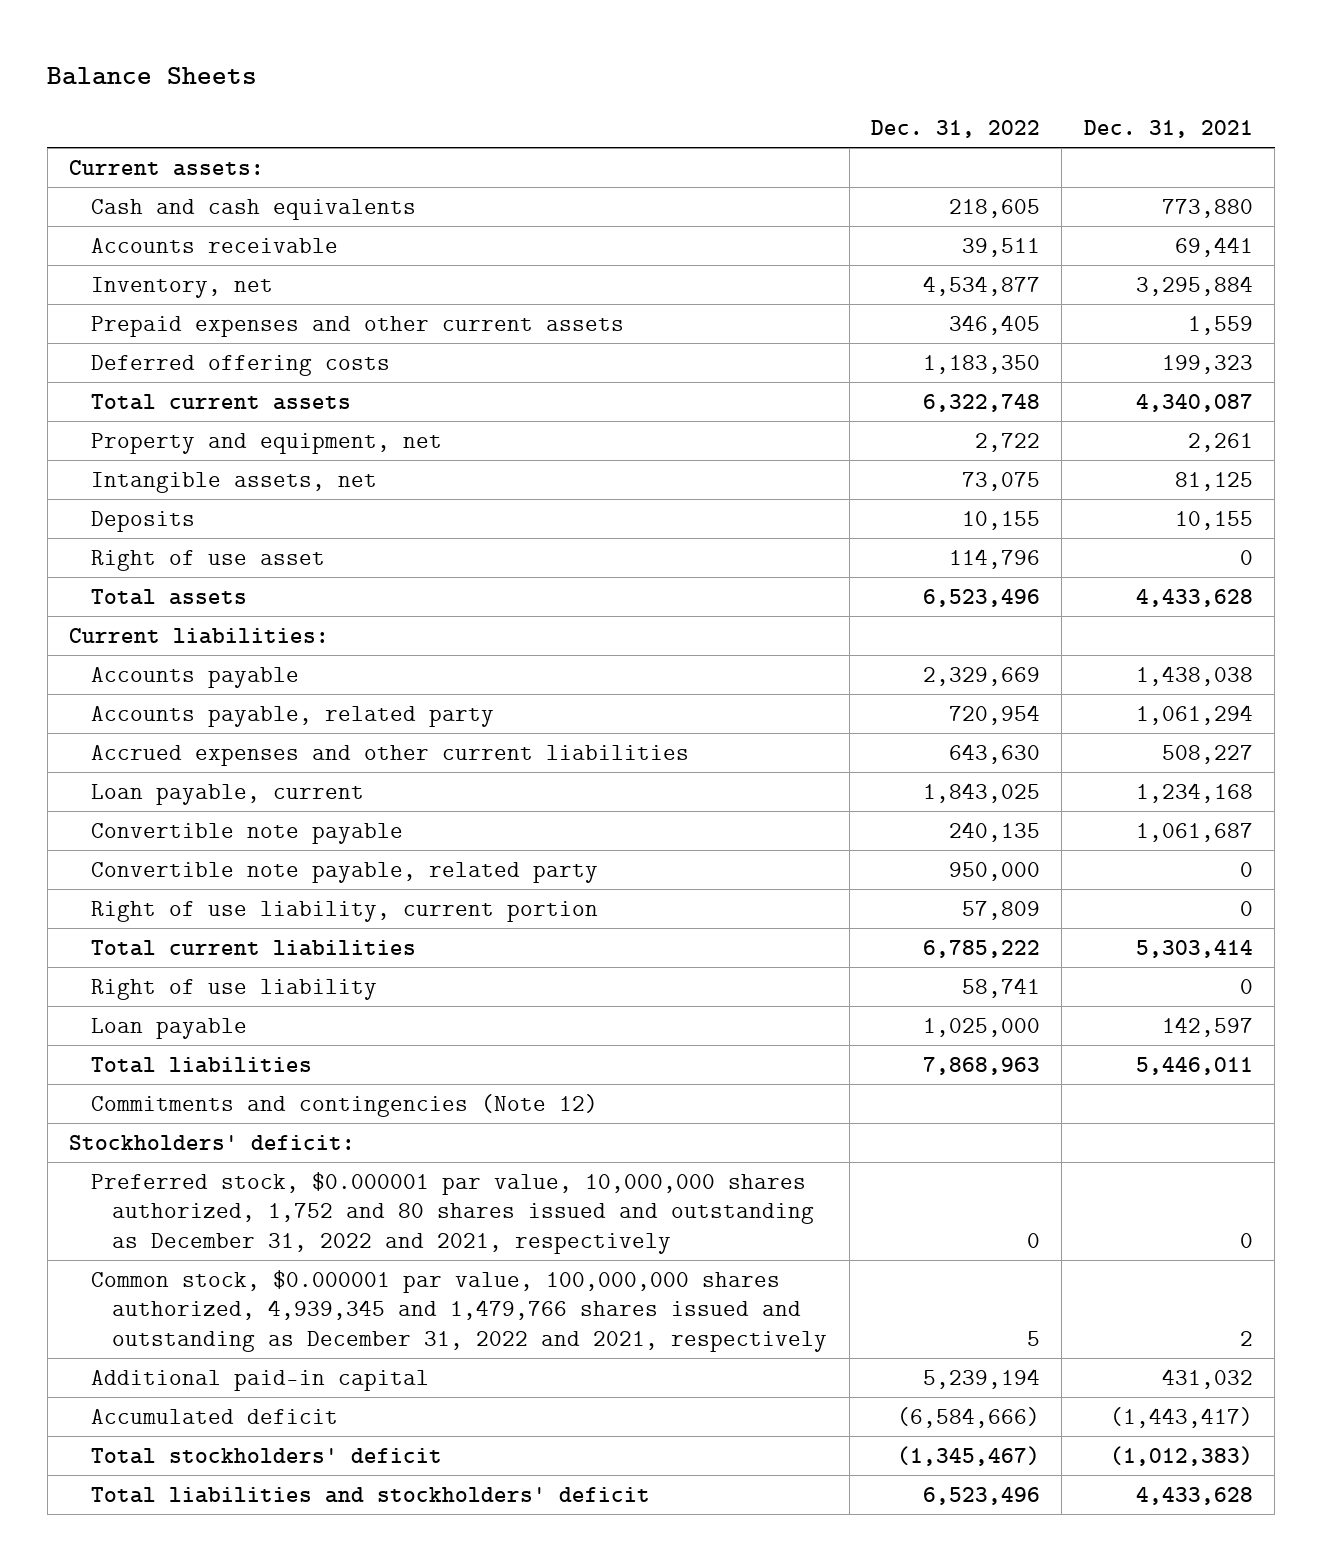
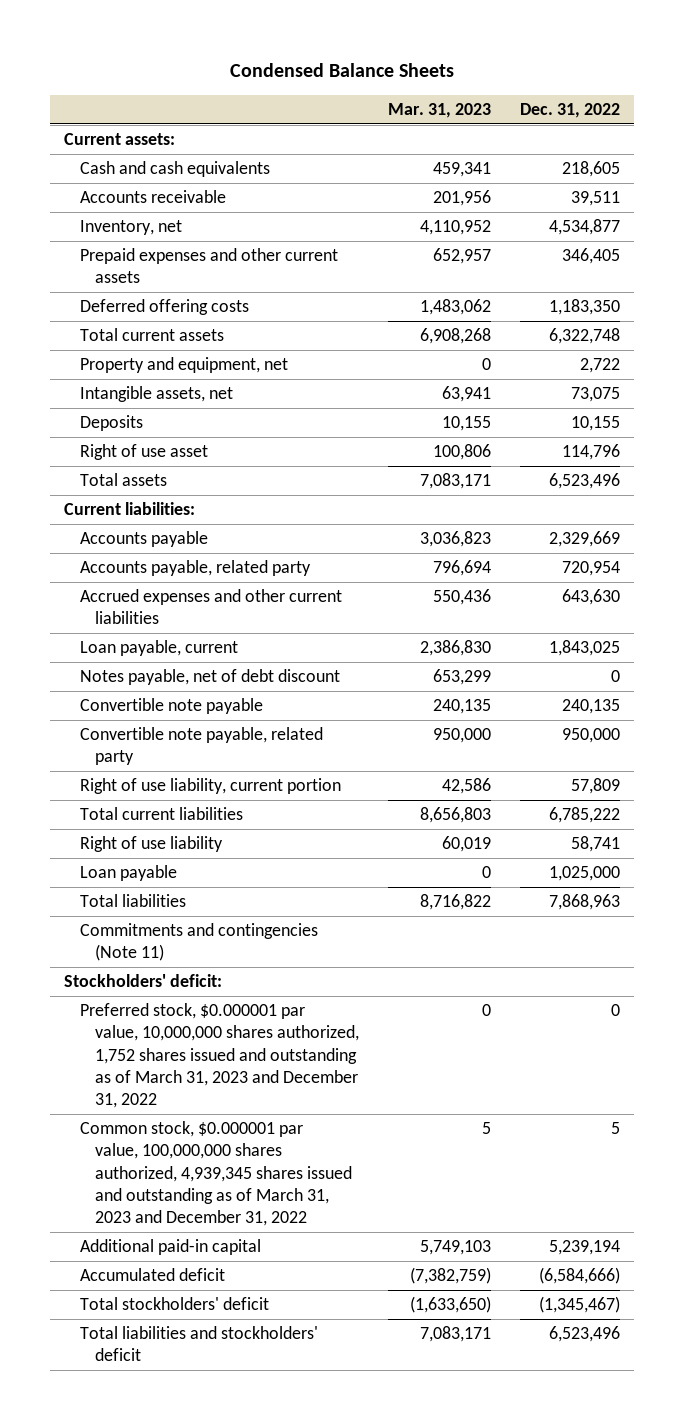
[47,67,258,86] Balance Sheets -> [230,63,455,78] Condensed Balance Sheets
[1083,119,1253,138] Dec. 31, 2021 -> none
none -> [387,102,491,118] Mar. 31, 2023
none -> [79,669,340,686] Notes payable, net of debt discount
[90,1093,598,1117] Commitments and contingencies (Note 12) -> [79,923,318,962] Commitments and contingencies (Note 11)
[90,1171,815,1254] Preferred stock, $0.000001 par value, 10,000,000 shares authorized, 1,752 and 80 shares issued and outstanding as December 31, 2022 and 2021, respectively -> [79,1003,359,1109] Preferred stock, $0.000001 par value, 10,000,000 shares authorized, 1,752 shares issued and outstanding as of March 31, 2023 and December 31, 2022
[90,1269,828,1352] Common stock, $0.000001 par value, 100,000,000 shares authorized, 4,939,345 and 1,479,766 shares issued and outstanding as December 31, 2022 and 2021, respectively -> [79,1121,352,1227] Common stock, $0.000001 par value, 100,000,000 shares authorized, 4,939,345 shares issued and outstanding as of March 31, 2023 and December 31, 2022

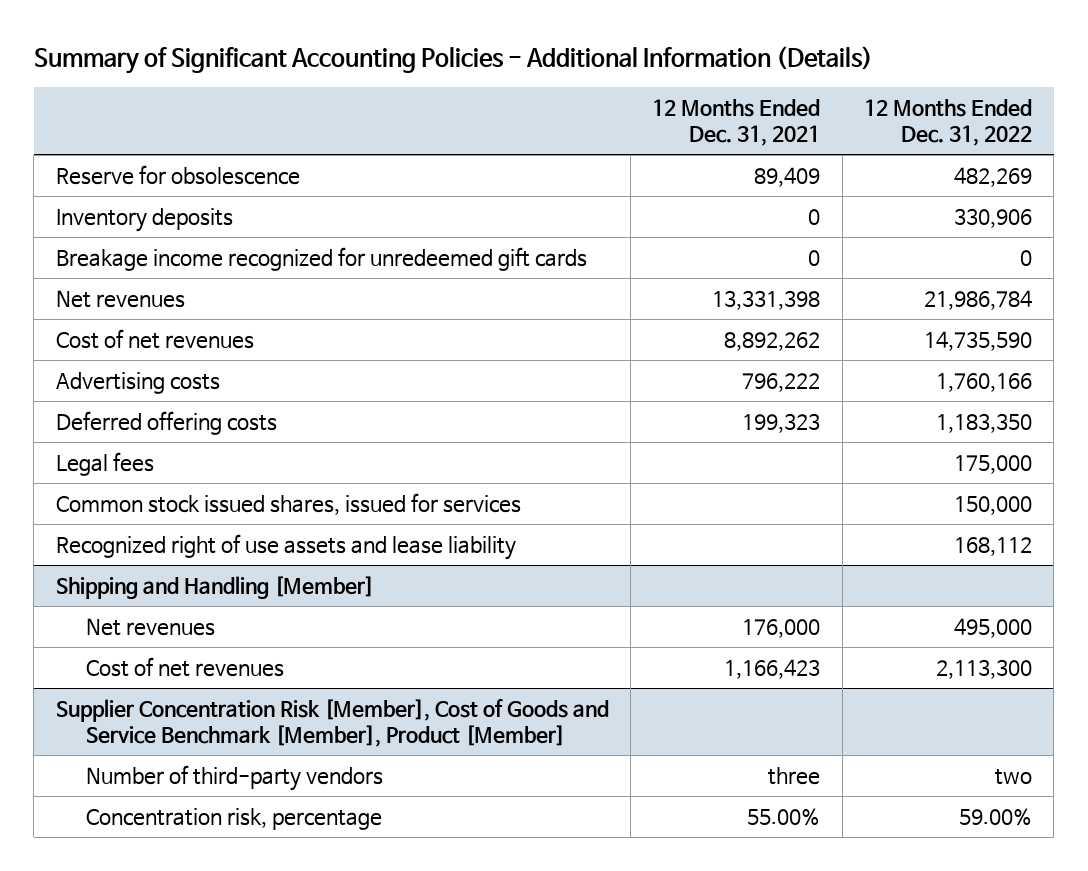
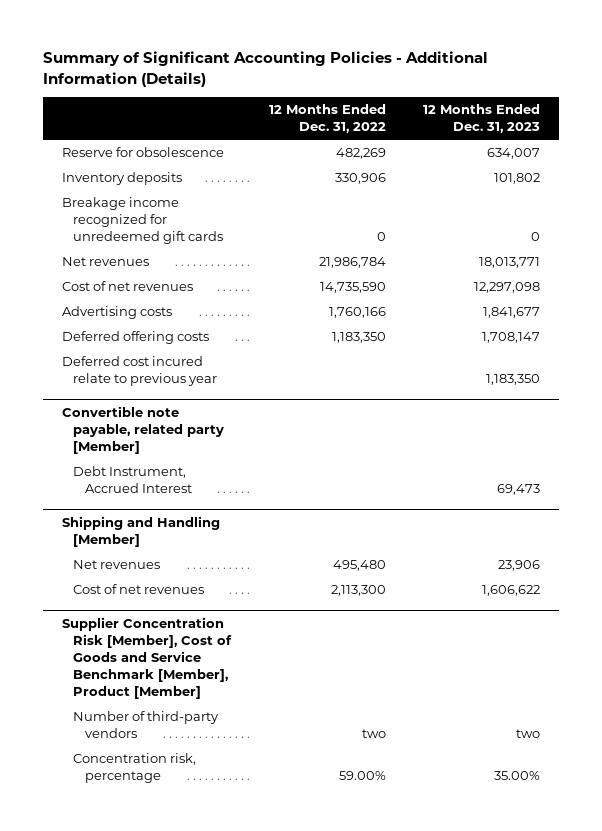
[652,99,821,147] 12 Months Ended Dec. 31, 2021 -> none
none -> [423,104,541,134] 12 Months Ended Dec. 31, 2023
[55,451,154,476] Legal fees -> none
[55,492,521,515] Common stock issued shares, issued for services -> none
[55,533,516,560] Recognized right of use assets and lease liability -> none
none -> [61,356,218,387] Deferred cost incured relate to previous year
none -> [61,405,225,454] Convertible note payable, related party [Member]
none -> [73,466,193,494] Debt Instrument, Accrued Interest
[953,617,1032,638] 495,000 -> [332,560,386,572] 495,480

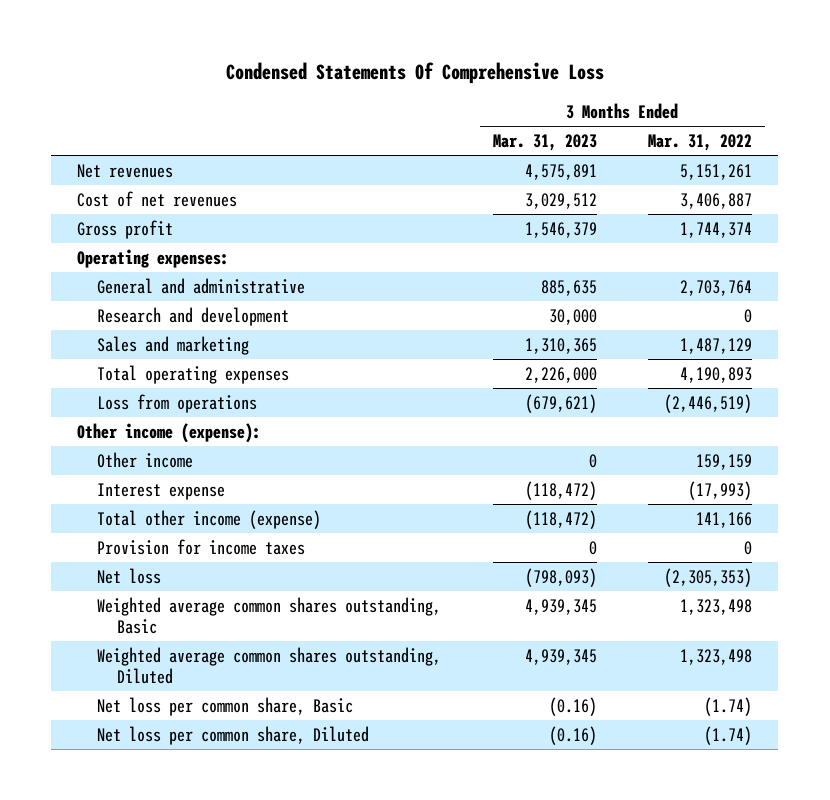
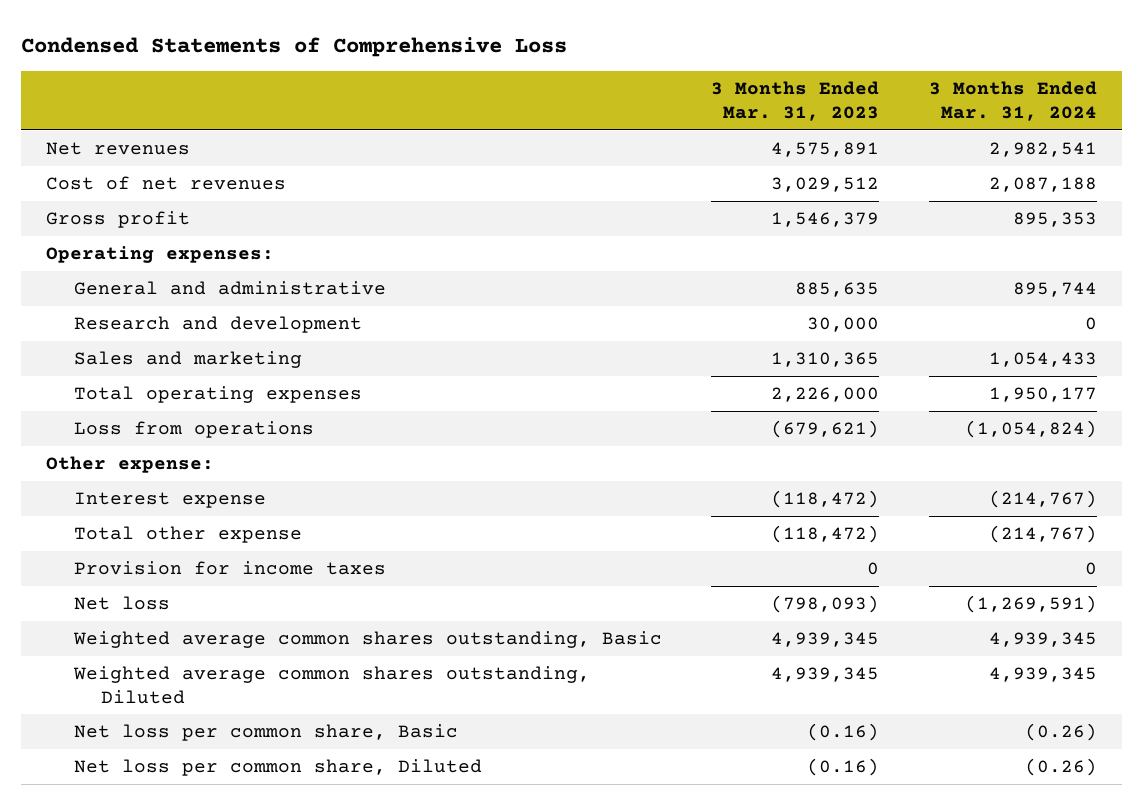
[225,61,604,84] Condensed Statements Of Comprehensive Loss -> [21,36,568,57] Condensed Statements of Comprehensive Loss
[648,134,753,152] Mar. 31, 2022 -> none
none -> [929,81,1098,121] 3 Months Ended Mar. 31, 2024
[96,451,193,468] Other income -> none
[77,422,262,443] Other income (expense): -> [46,455,215,473] Other expense:
[96,509,321,529] Total other income (expense) -> [73,525,302,543] Total other expense

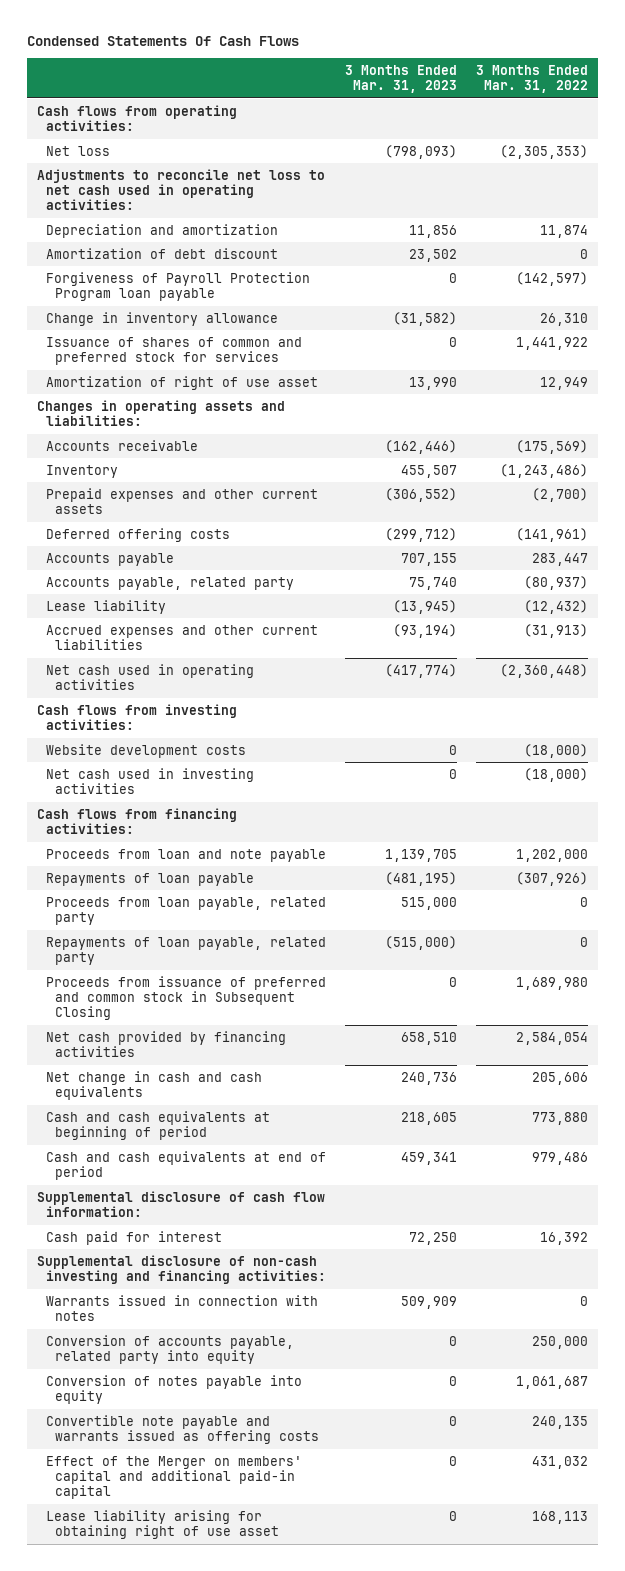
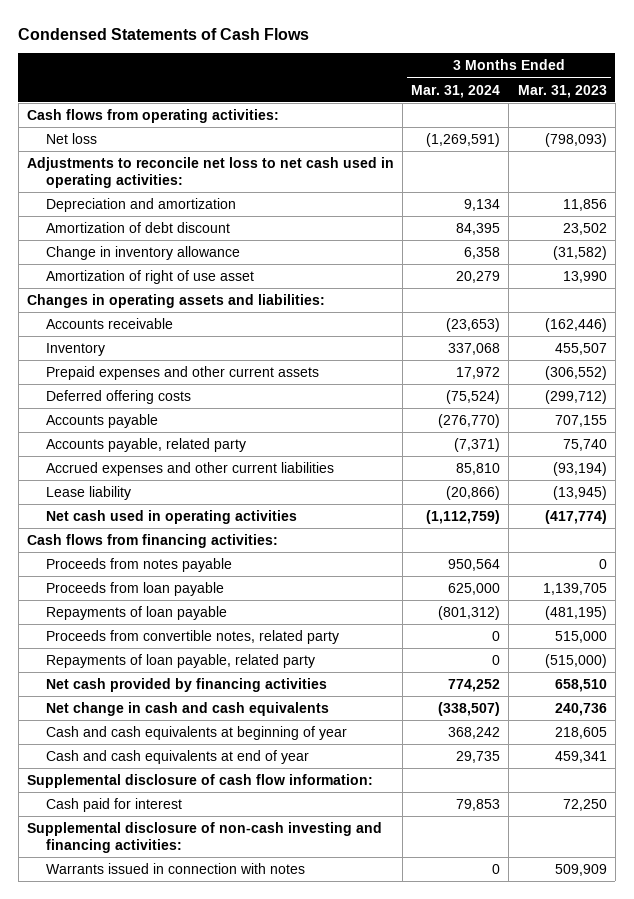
[27,36,300,47] Condensed Statements Of Cash Flows -> [18,27,310,40] Condensed Statements of Cash Flows
[476,65,589,94] 3 Months Ended Mar. 31, 2022 -> none
none -> [411,84,501,98] Mar. 31, 2024
[45,271,310,301] Forgiveness of Payroll Protection Program loan payable -> none
[45,336,302,365] Issuance of shares of common and preferred stock for services -> none
[45,599,166,614] Lease liability -> [45,485,131,500] Lease liability
[36,703,237,730] Cash flows from investing activities: -> none
[45,743,246,758] Website development costs -> none
[45,767,254,794] Net cash used in investing activities -> none
none -> [45,557,232,572] Proceeds from notes payable
[45,848,326,862] Proceeds from loan and note payable -> [45,581,224,596] Proceeds from loan payable
[45,896,326,925] Proceeds from loan payable, related party -> [45,629,339,644] Proceeds from convertible notes, related party
[45,975,326,1021] Proceeds from issuance of preferred and common stock in Subsequent Closing -> none
[45,1110,270,1140] Cash and cash equivalents at beginning of period -> [45,725,347,740] Cash and cash equivalents at beginning of year
[45,1150,326,1180] Cash and cash equivalents at end of period -> [45,749,309,764] Cash and cash equivalents at end of year
[45,1334,294,1364] Conversion of accounts payable, related party into equity -> none
[45,1374,302,1404] Conversion of notes payable into equity -> none
[45,1414,319,1444] Convertible note payable and warrants issued as offering costs -> none
[45,1455,302,1500] Effect of the Merger on members' capital and additional paid-in capital -> none
[45,1509,279,1539] Lease liability arising for obtaining right of use asset -> none

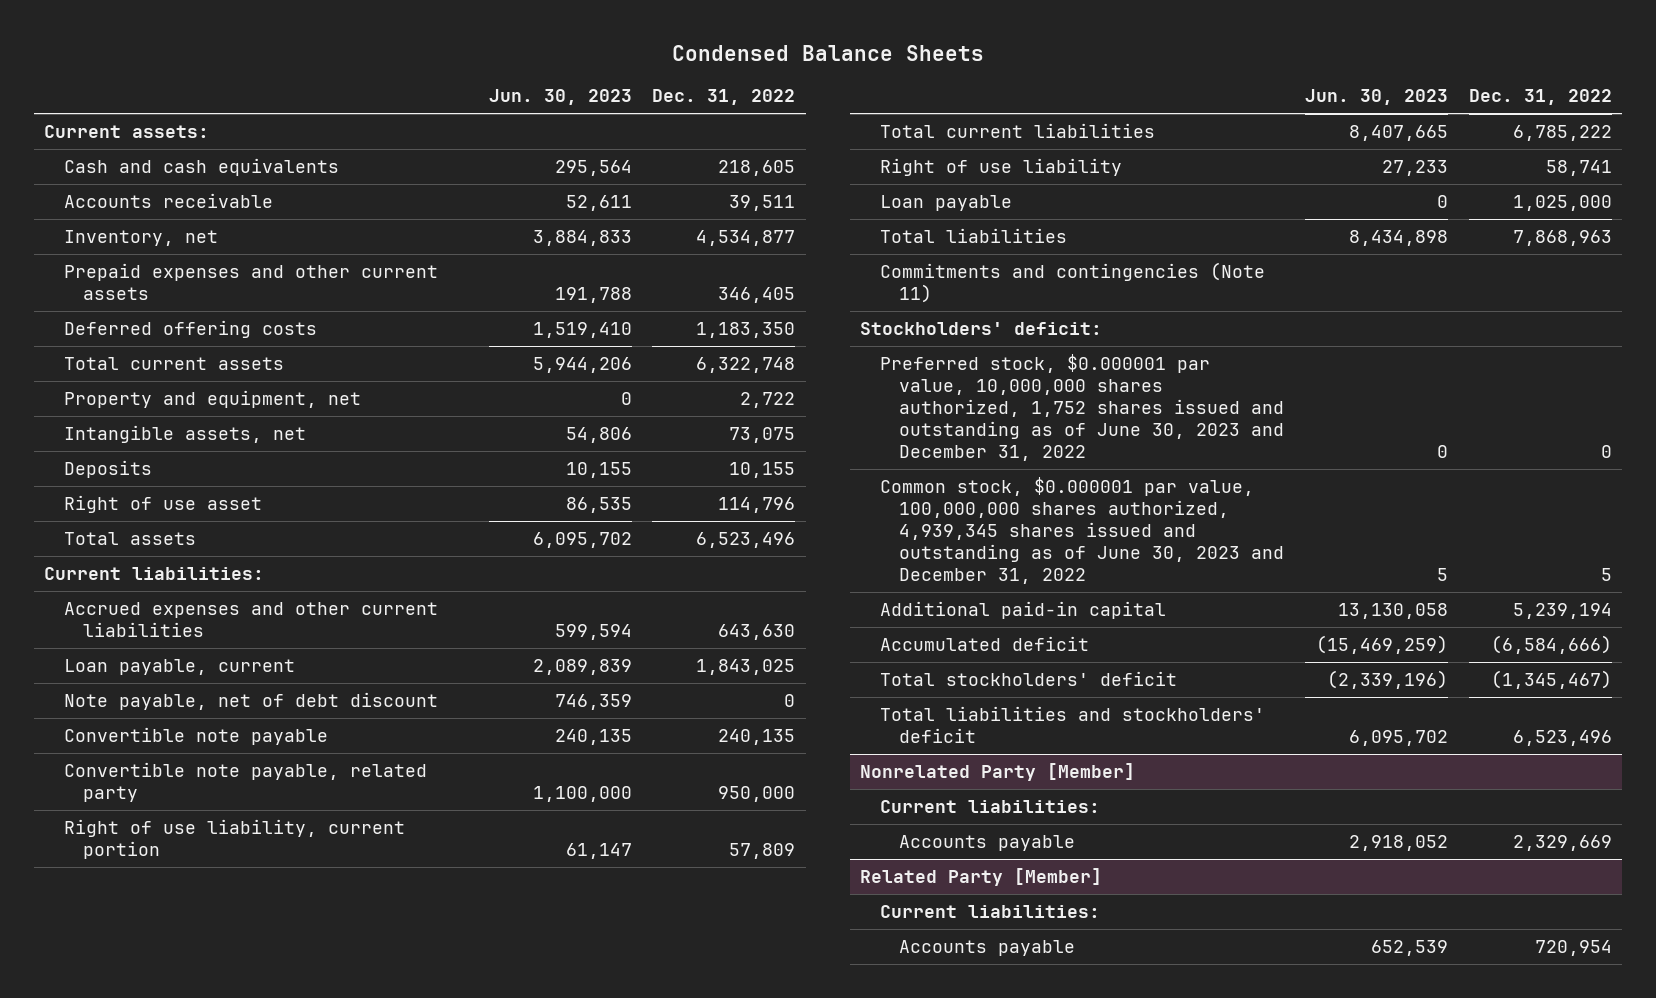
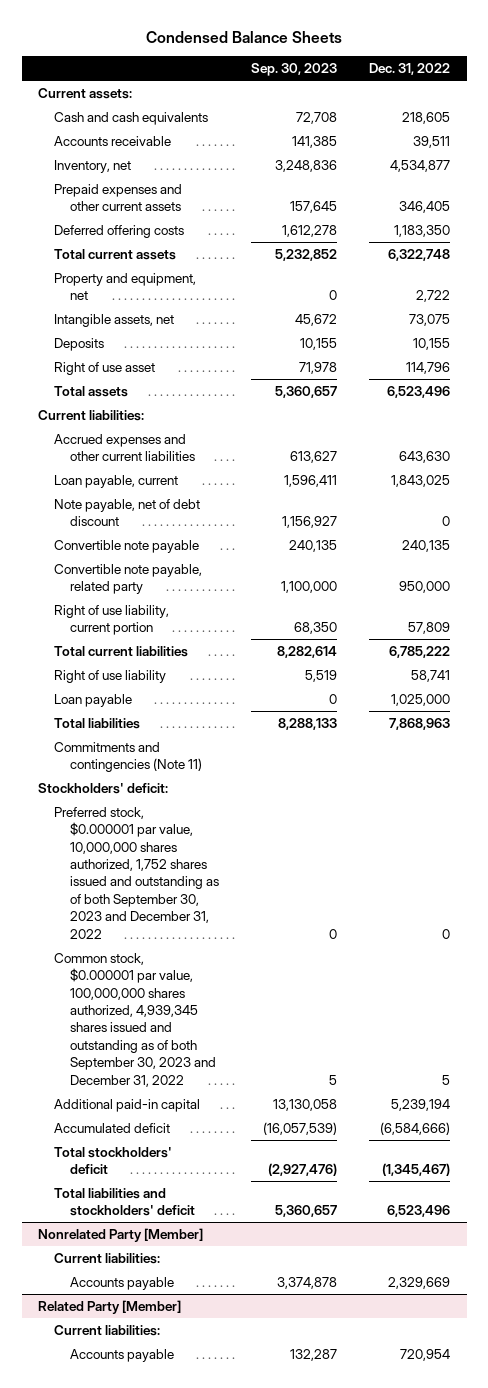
[488,89,632,106] Jun. 30, 2023 -> none
none -> [251,63,338,77] Sep. 30, 2023
[879,353,1285,462] Preferred stock, $0.000001 par value, 10,000,000 shares authorized, 1,752 shares issued and outstanding as of June 30, 2023 and December 31, 2022 -> [53,806,219,939] Preferred stock, $0.000001 par value, 10,000,000 shares authorized, 1,752 shares issued and outstanding as of both September 30, 2023 and December 31, 2022
[879,476,1285,585] Common stock, $0.000001 par value, 100,000,000 shares authorized, 4,939,345 shares issued and outstanding as of June 30, 2023 and December 31, 2022 -> [53,952,216,1087] Common stock, $0.000001 par value, 100,000,000 shares authorized, 4,939,345 shares issued and outstanding as of both September 30, 2023 and December 31, 2022

